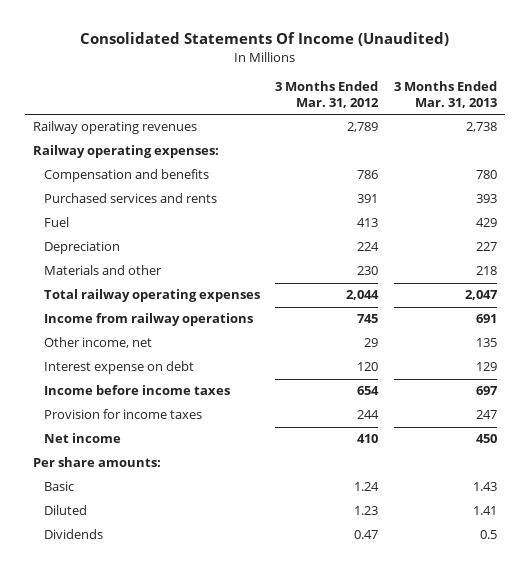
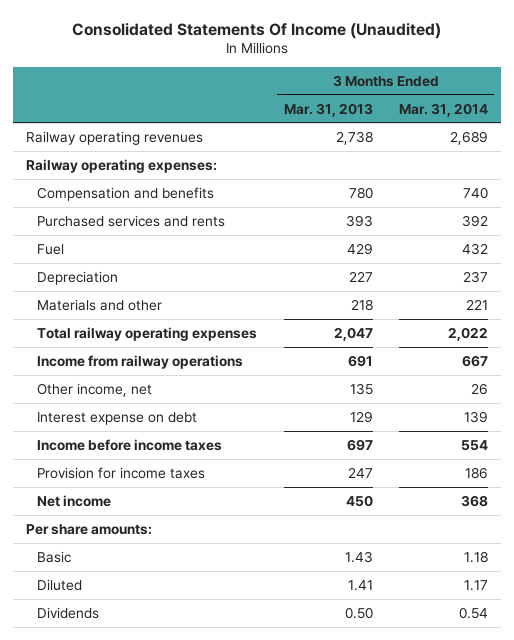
[275,80,380,108] 3 Months Ended Mar. 31, 2012 -> none
none -> [398,102,488,117] Mar. 31, 2014
[479,530,497,540] 0.5 -> [344,606,373,619] 0.50

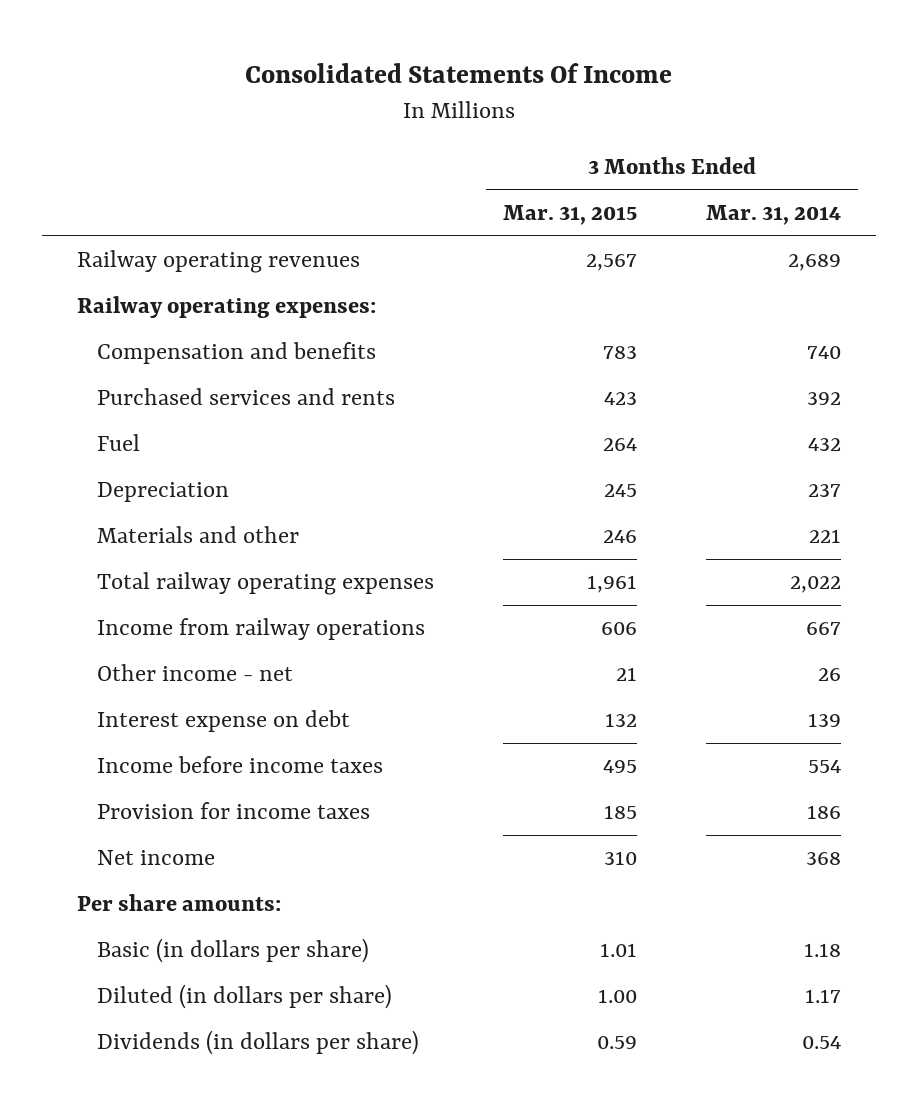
[71,22,441,39] Consolidated Statements Of Income (Unaudited) -> [244,62,672,83] Consolidated Statements Of Income
[283,102,373,117] Mar. 31, 2013 -> none
none -> [502,204,637,225] Mar. 31, 2015
[37,382,153,397] Other income, net -> [96,664,293,682] Other income - net
[37,550,72,563] Basic -> [96,938,369,964] Basic (in dollars per share)
[37,578,83,591] Diluted -> [96,984,392,1010] Diluted (in dollars per share)
[37,606,100,619] Dividends -> [96,1030,419,1056] Dividends (in dollars per share)

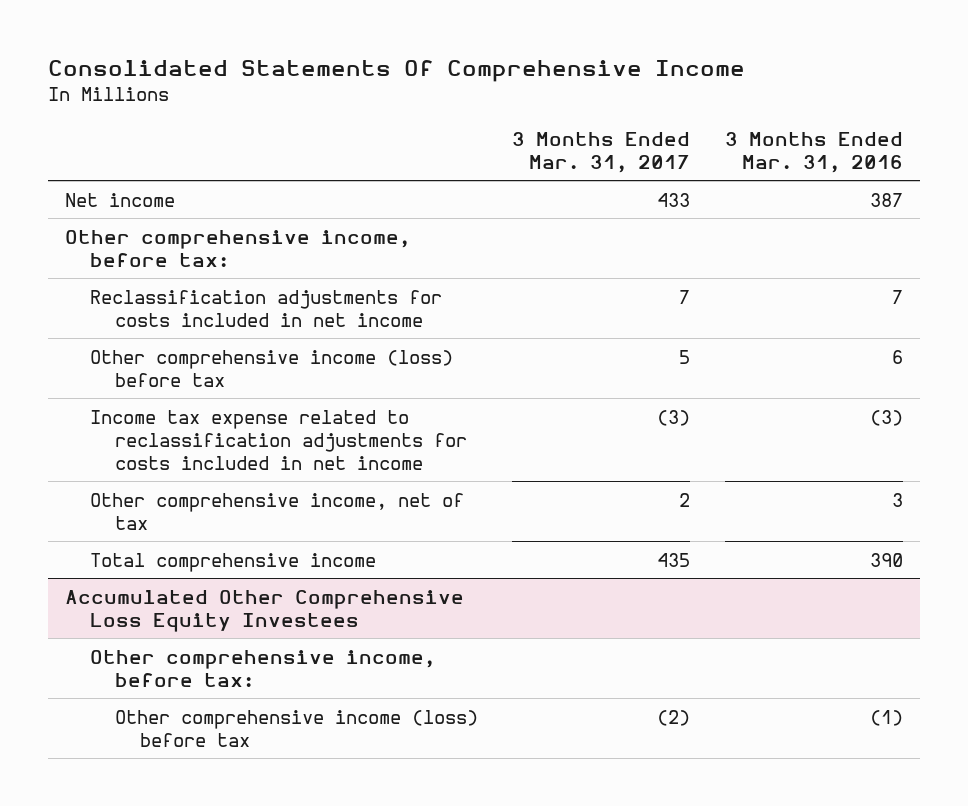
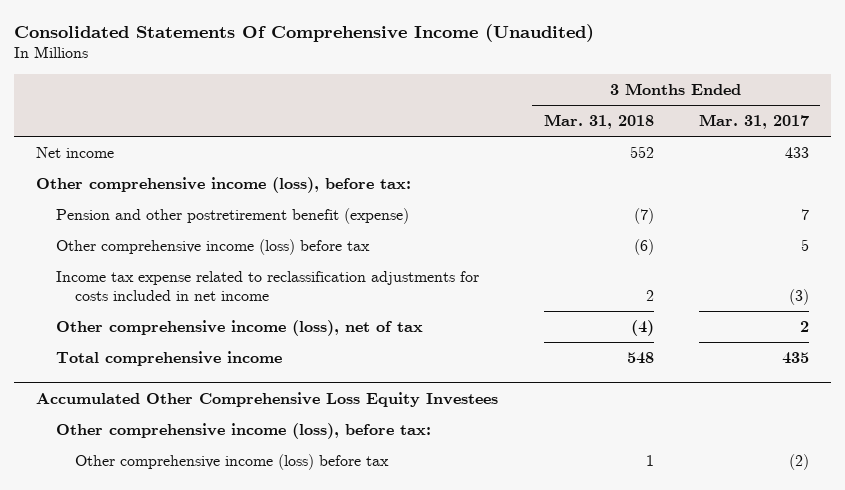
[47,60,745,83] Consolidated Statements Of Comprehensive Income -> [13,23,594,42] Consolidated Statements Of Comprehensive Income (Unaudited)
[724,131,903,173] 3 Months Ended Mar. 31, 2016 -> none
none -> [543,114,654,130] Mar. 31, 2018
[89,289,442,327] Reclassification adjustments for costs included in net income -> none
[64,229,410,267] Other comprehensive income, before tax: -> [36,176,412,193] Other comprehensive income (loss), before tax:
none -> [55,207,409,224] Pension and other postretirement benefit (expense)
[89,492,464,530] Other comprehensive income, net of tax -> [55,319,423,336] Other comprehensive income (loss), net of tax
[89,649,435,687] Other comprehensive income, before tax: -> [55,422,431,439] Other comprehensive income (loss), before tax:

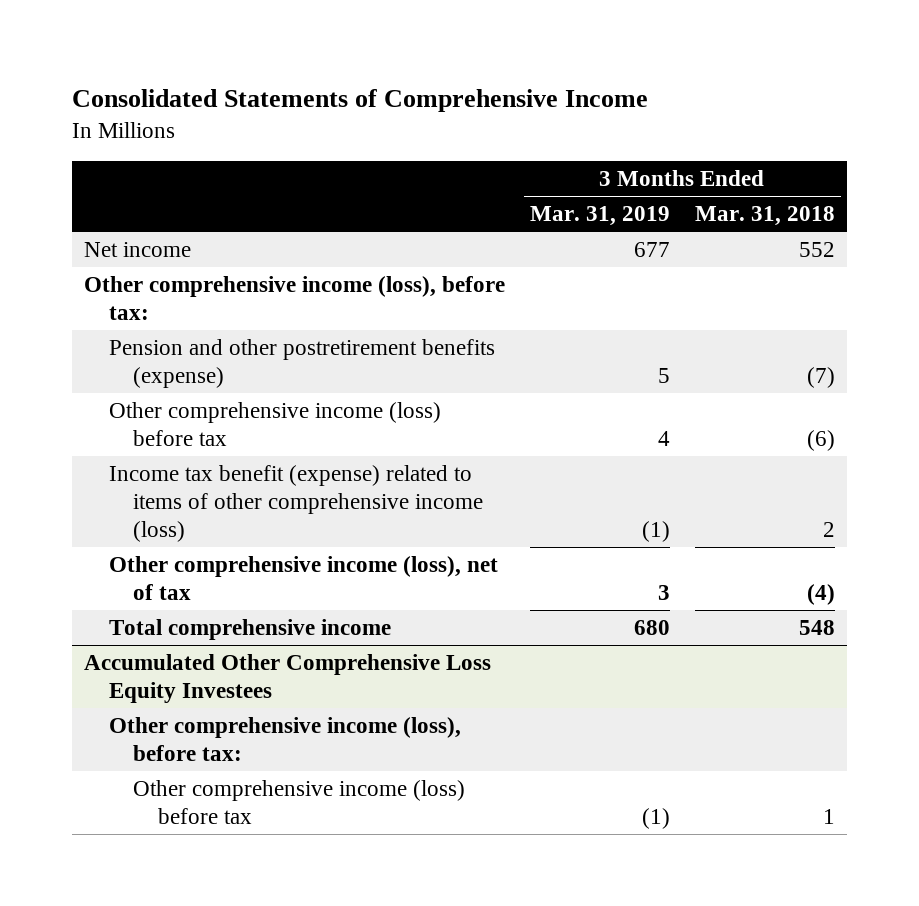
[13,23,594,42] Consolidated Statements Of Comprehensive Income (Unaudited) -> [71,89,648,113] Consolidated Statements of Comprehensive Income
[698,114,809,130] Mar. 31, 2017 -> none
none -> [529,206,670,227] Mar. 31, 2019
[55,207,409,224] Pension and other postretirement benefit (expense) -> [108,339,495,389] Pension and other postretirement benefits (expense)
[55,270,479,302] Income tax expense related to reclassification adjustments for costs included in net income -> [108,465,484,543] Income tax benefit (expense) related to items of other comprehensive income (loss)

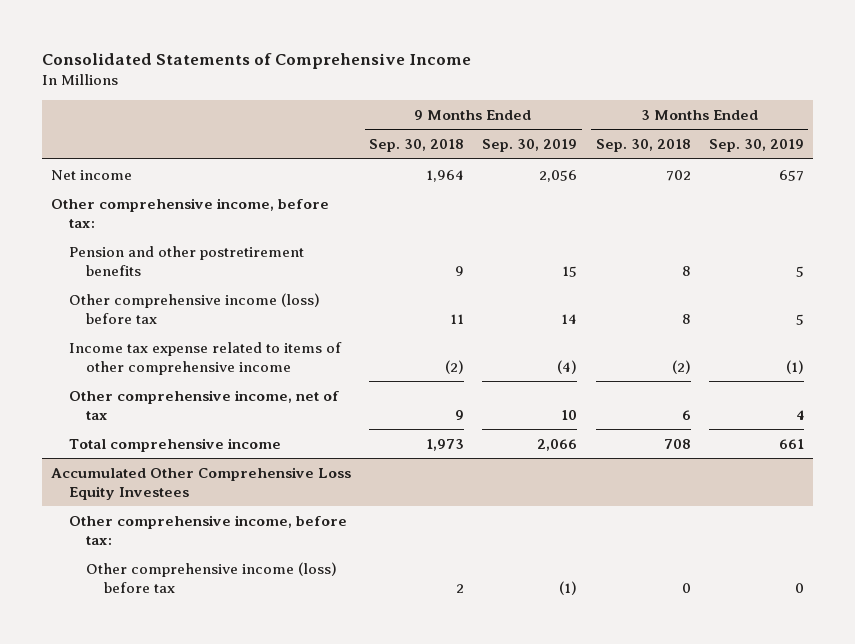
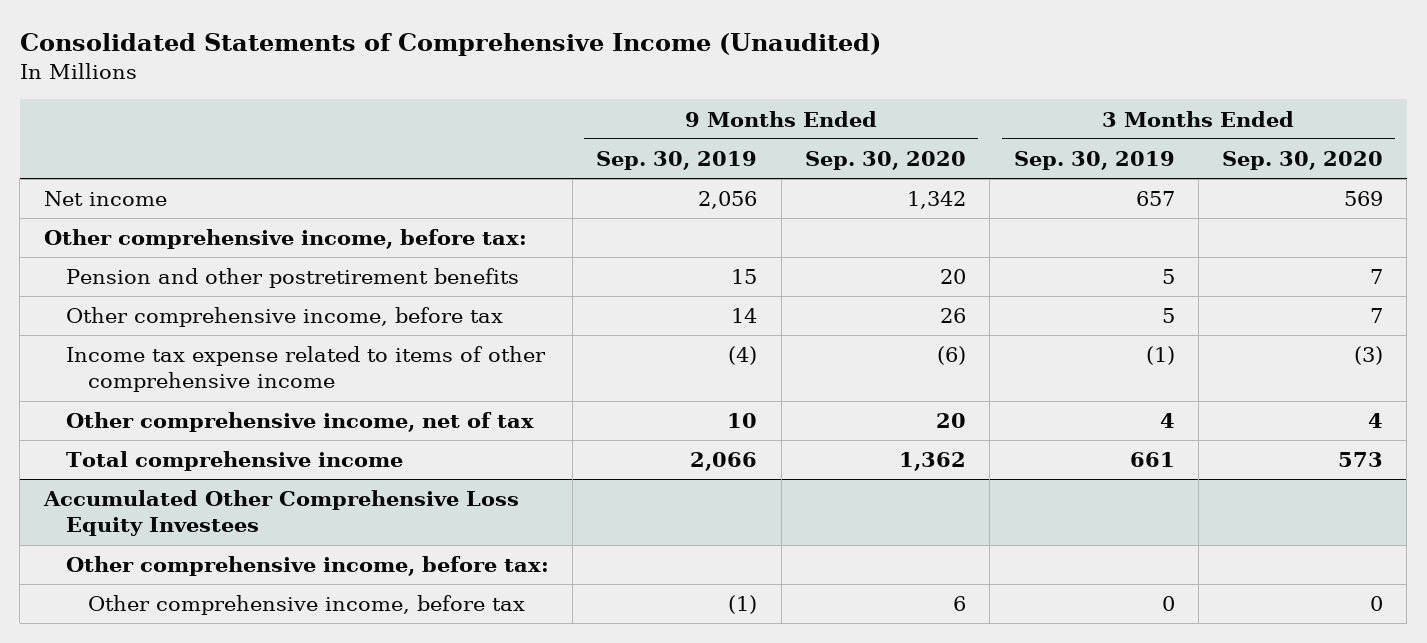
[42,53,472,70] Consolidated Statements of Comprehensive Income -> [19,33,881,57] Consolidated Statements of Comprehensive Income (Unaudited)
[369,139,465,153] Sep. 30, 2018 -> none
[595,139,691,153] Sep. 30, 2018 -> none
none -> [804,150,966,170] Sep. 30, 2020
none -> [1222,150,1384,170] Sep. 30, 2020
[68,292,320,324] Other comprehensive income (loss) before tax -> [65,307,503,328] Other comprehensive income, before tax
[86,561,338,593] Other comprehensive income (loss) before tax -> [88,595,526,616] Other comprehensive income, before tax

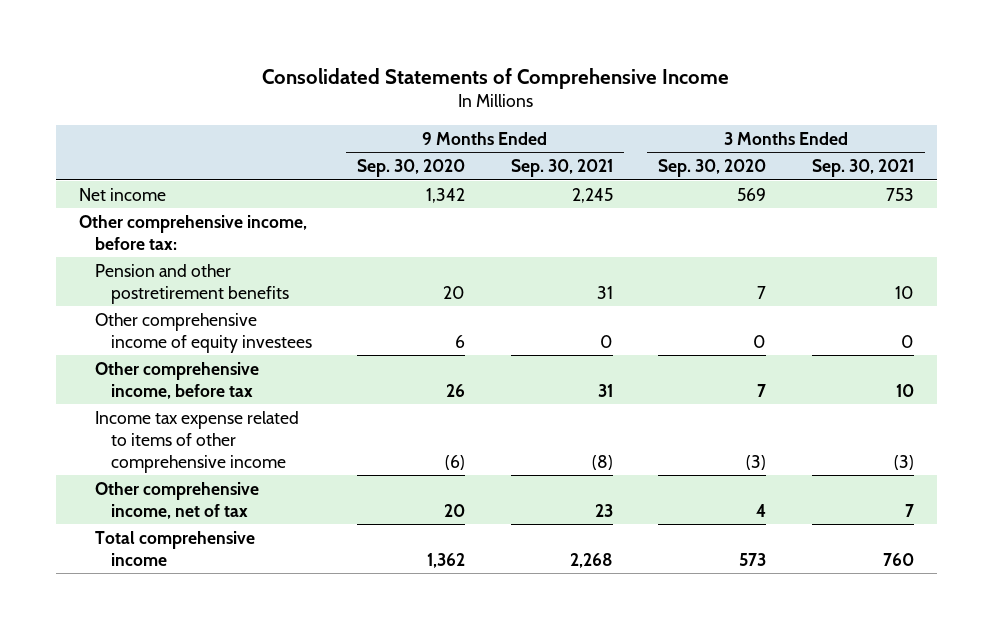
[19,33,881,57] Consolidated Statements of Comprehensive Income (Unaudited) -> [262,67,730,89] Consolidated Statements of Comprehensive Income
[596,150,758,170] Sep. 30, 2019 -> none
[1013,150,1175,170] Sep. 30, 2019 -> none
none -> [510,159,613,178] Sep. 30, 2021
none -> [811,159,914,178] Sep. 30, 2021
none -> [94,312,312,353] Other comprehensive income of equity investees
[42,490,519,537] Accumulated Other Comprehensive Loss Equity Investees -> none
[65,556,549,577] Other comprehensive income, before tax: -> none
[88,595,526,616] Other comprehensive income, before tax -> none

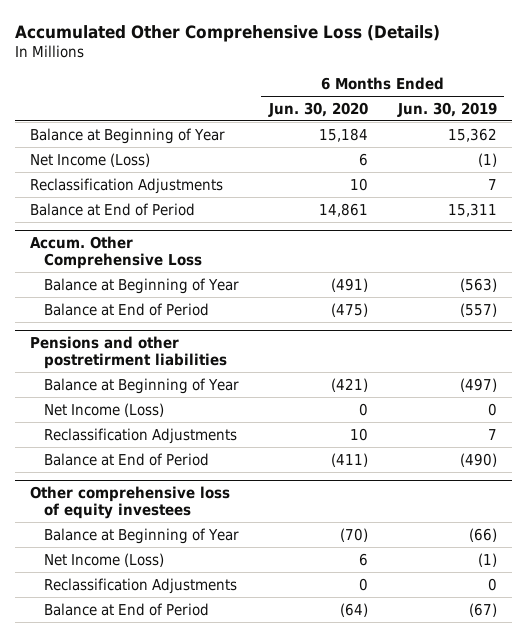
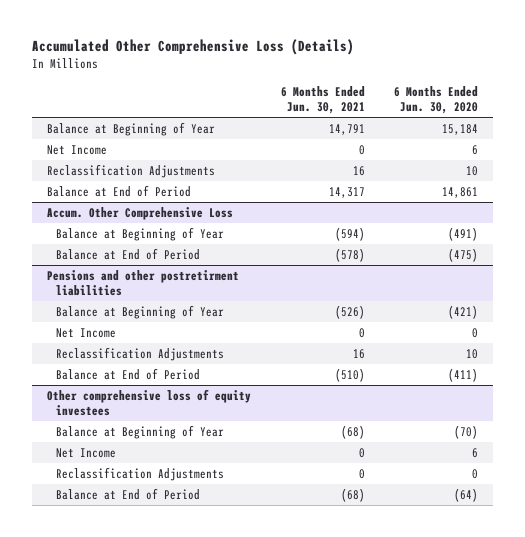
[396,101,497,117] Jun. 30, 2019 -> none
none -> [280,86,365,115] 6 Months Ended Jun. 30, 2021
[30,152,151,167] Net Income (Loss) -> [46,145,107,156] Net Income
[43,402,164,417] Net Income (Loss) -> [55,328,116,339] Net Income
[43,552,164,567] Net Income (Loss) -> [55,448,116,459] Net Income

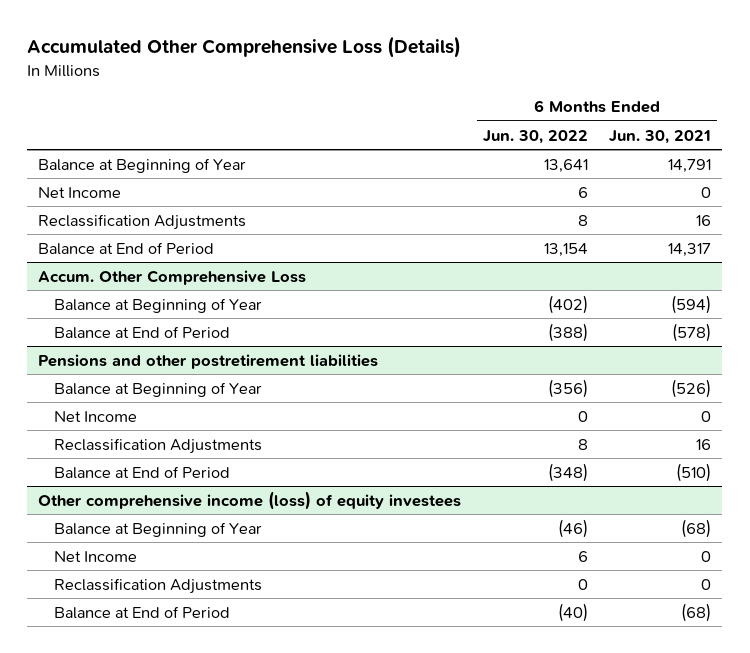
[394,86,479,115] 6 Months Ended Jun. 30, 2020 -> none
none -> [482,129,588,144] Jun. 30, 2022
[46,270,239,297] Pensions and other postretirment liabilities -> [38,353,379,369] Pensions and other postretirement liabilities
[46,389,251,417] Other comprehensive loss of equity investees -> [38,490,462,510] Other comprehensive income (loss) of equity investees

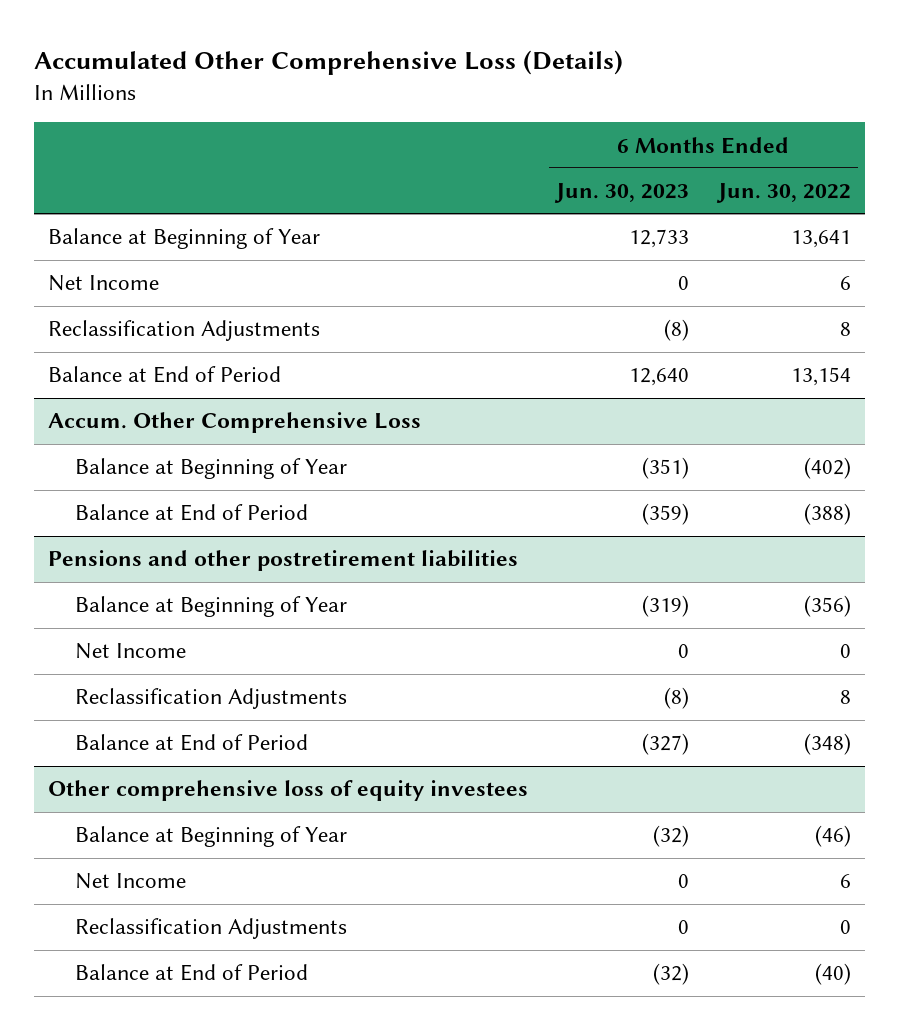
[609,129,712,144] Jun. 30, 2021 -> none
none -> [554,183,690,204] Jun. 30, 2023
[38,490,462,510] Other comprehensive income (loss) of equity investees -> [47,780,528,802] Other comprehensive loss of equity investees

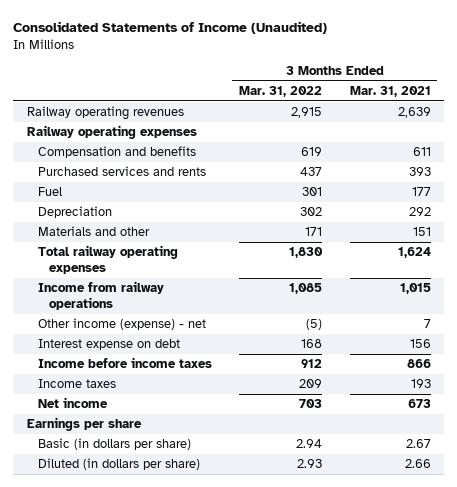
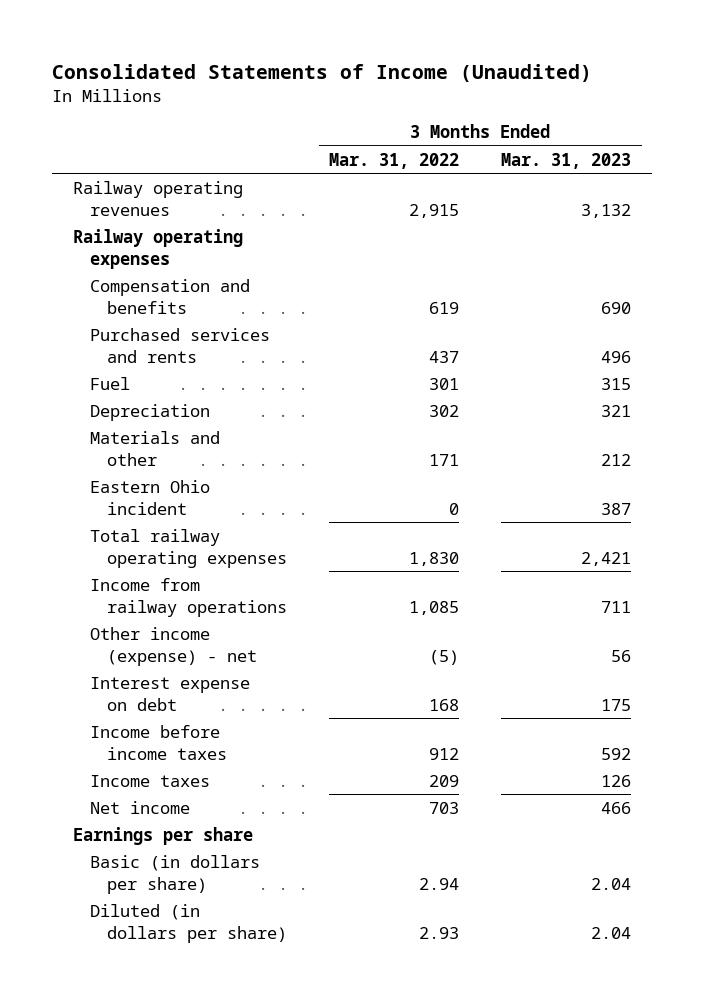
[349,85,431,97] Mar. 31, 2021 -> none
none -> [501,152,632,169] Mar. 31, 2023
none -> [90,479,211,515] Eastern Ohio incident

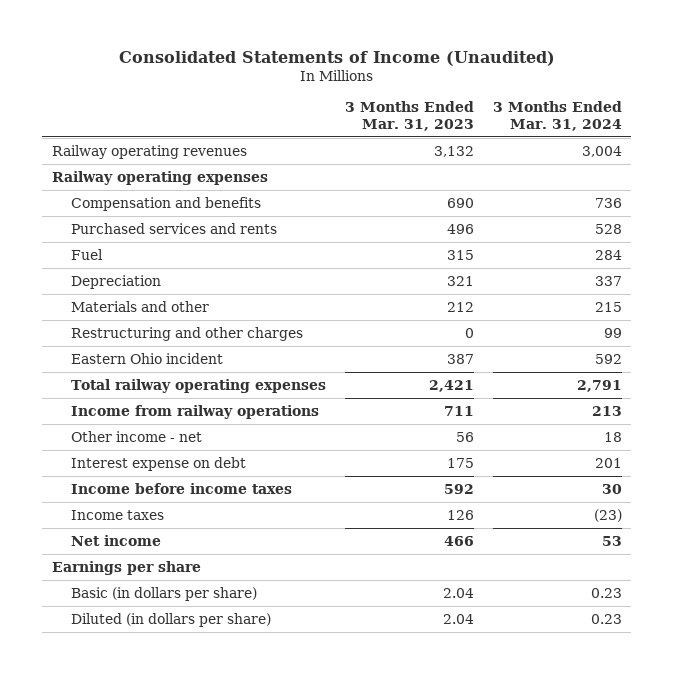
[329,152,460,169] Mar. 31, 2022 -> none
none -> [492,101,622,131] 3 Months Ended Mar. 31, 2024
none -> [71,326,304,341] Restructuring and other charges
[90,626,258,666] Other income (expense) - net -> [71,430,203,442] Other income - net

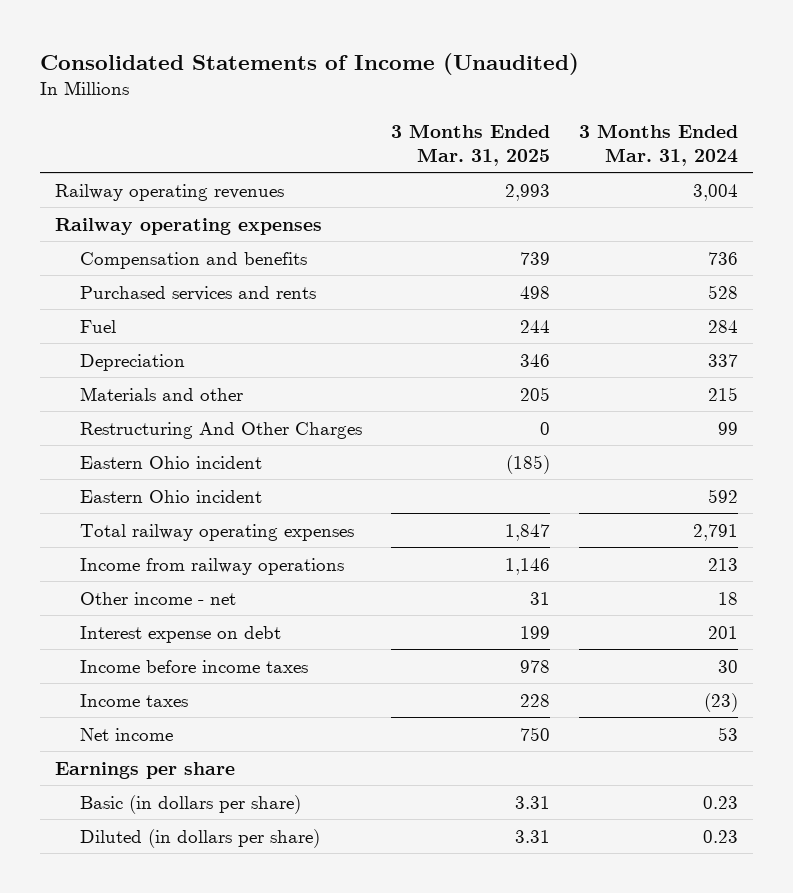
[344,101,474,131] 3 Months Ended Mar. 31, 2023 -> none
none -> [391,123,551,166] 3 Months Ended Mar. 31, 2025
[71,326,304,341] Restructuring and other charges -> [79,421,362,439] Restructuring And Other Charges
none -> [79,455,262,469] Eastern Ohio incident

